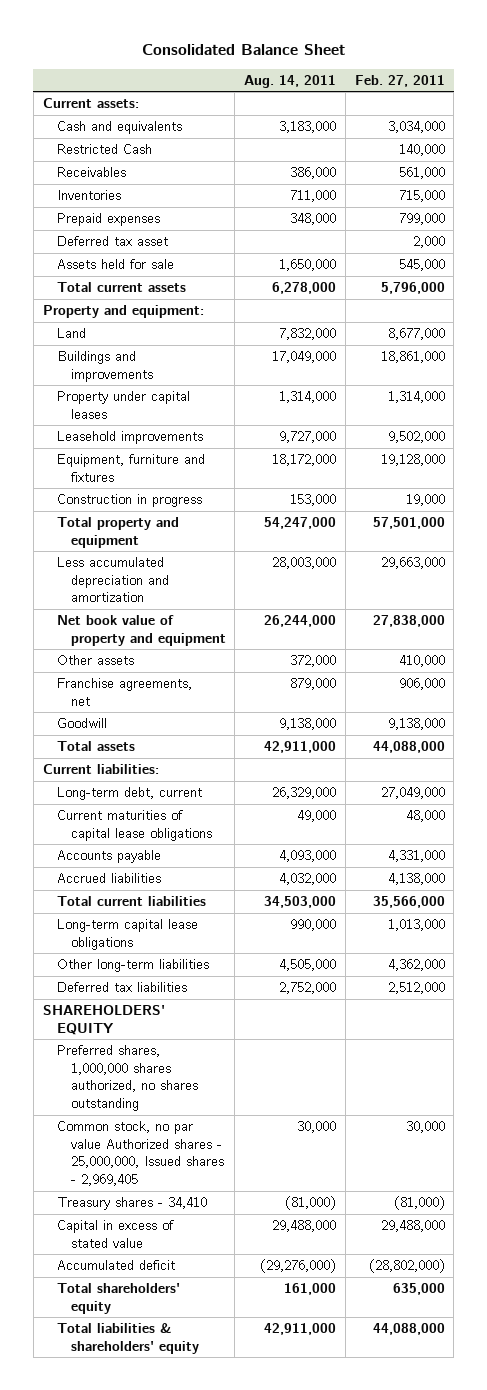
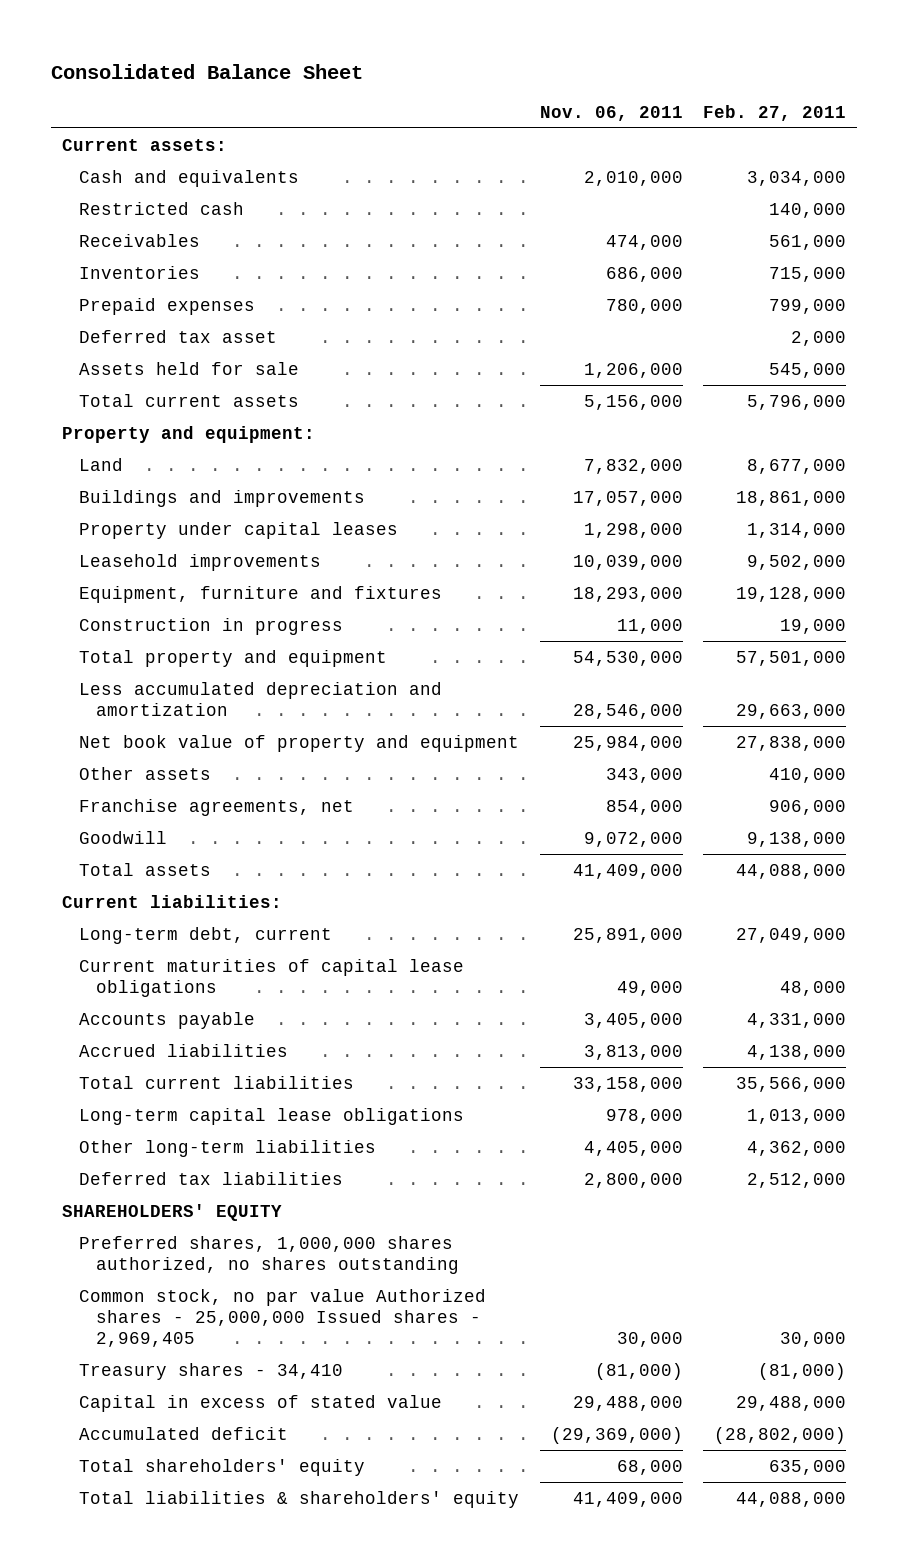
[244,74,337,88] Aug. 14, 2011 -> none
none -> [539,105,683,121] Nov. 06, 2011
[56,144,152,155] Restricted Cash -> [78,201,244,215] Restricted cash
[56,1121,224,1187] Common stock, no par value Authorized shares - 25,000,000, Issued shares - 2,969,405 -> [78,1288,486,1347] Common stock, no par value Authorized shares - 25,000,000 Issued shares - 2,969,405

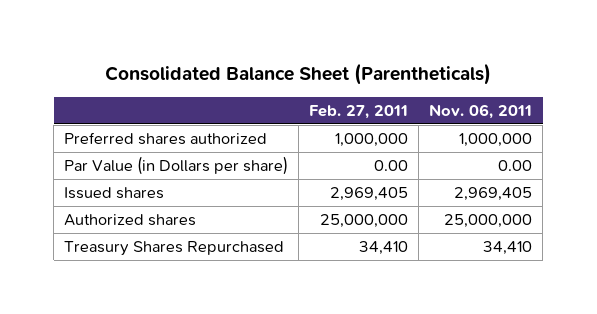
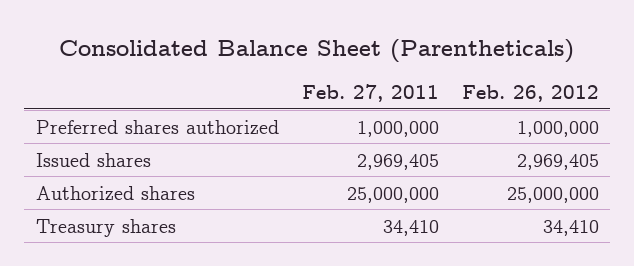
[429,103,533,119] Nov. 06, 2011 -> none
none -> [461,85,599,103] Feb. 26, 2012
[64,156,289,176] Par Value (in Dollars per share) -> none
[64,241,285,257] Treasury Shares Repurchased -> [35,218,176,237] Treasury shares

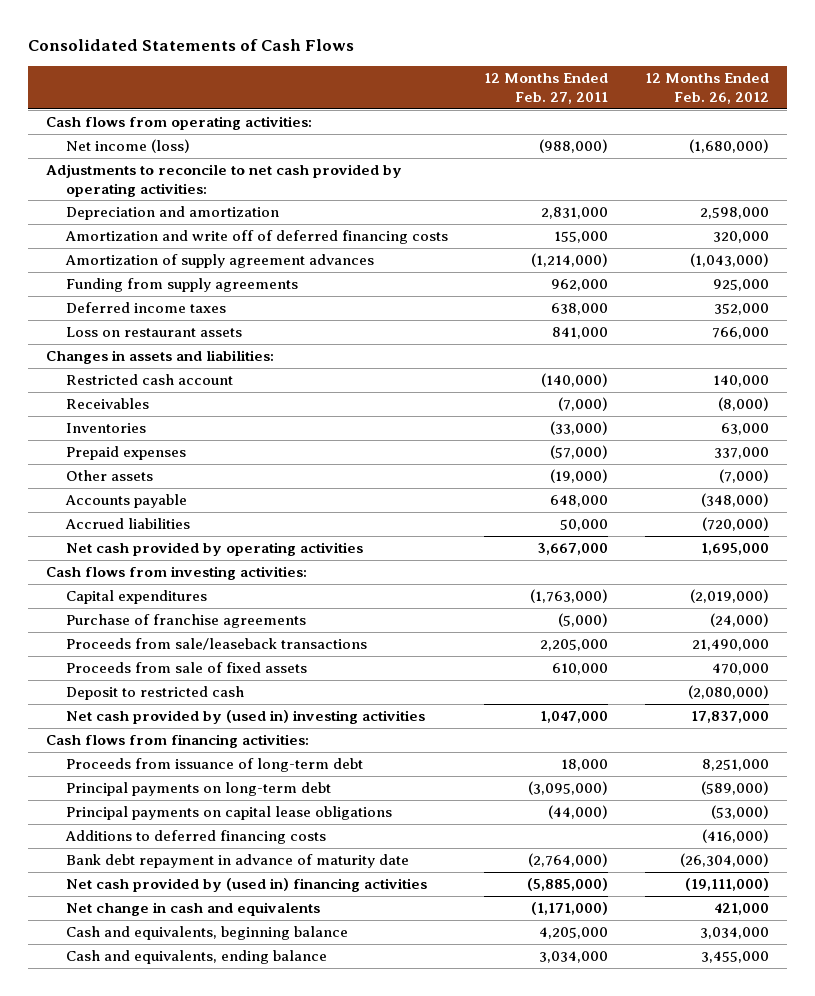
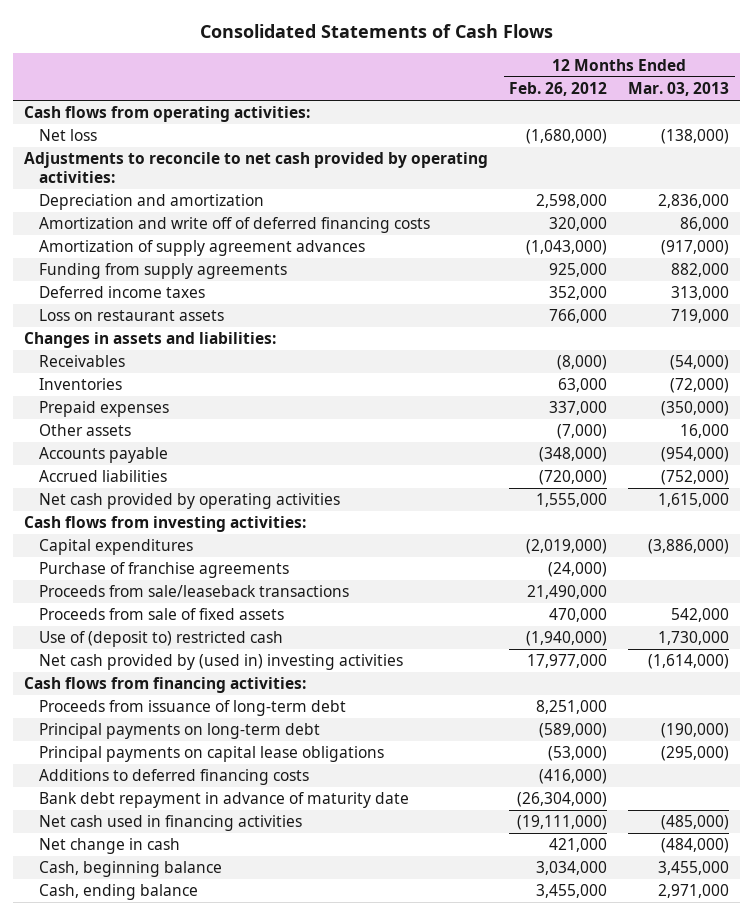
[484,73,609,104] 12 Months Ended Feb. 27, 2011 -> none
none -> [628,81,730,96] Mar. 03, 2013
[65,139,190,154] Net income (loss) -> [38,129,97,142] Net loss
[65,374,233,386] Restricted cash account -> none
[700,543,769,556] 1,695,000 -> [536,493,608,508] 1,555,000
[65,686,244,701] Deposit to restricted cash -> [38,631,283,648] Use of (deposit to) restricted cash
[687,685,769,700] (2,080,000) -> [526,631,608,647] (1,940,000)
[690,711,769,724] 17,837,000 -> [527,654,608,669] 17,977,000
[65,878,427,893] Net cash provided by (used in) financing activities -> [38,815,302,832] Net cash used in financing activities
[65,902,320,917] Net change in cash and equivalents -> [38,838,180,855] Net change in cash
[65,926,348,941] Cash and equivalents, beginning balance -> [38,861,222,878] Cash, beginning balance
[65,950,327,965] Cash and equivalents, ending balance -> [38,884,198,901] Cash, ending balance

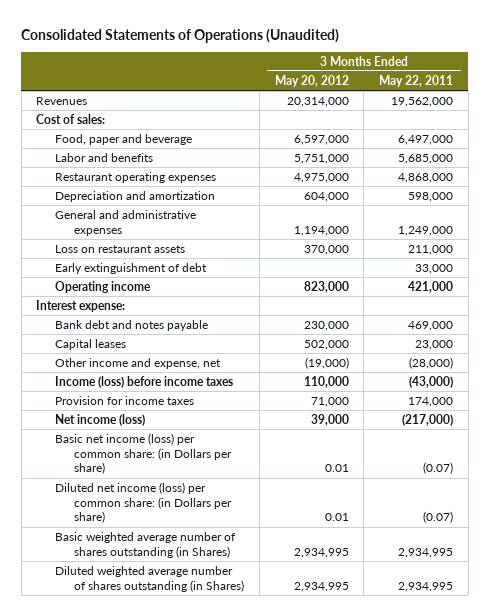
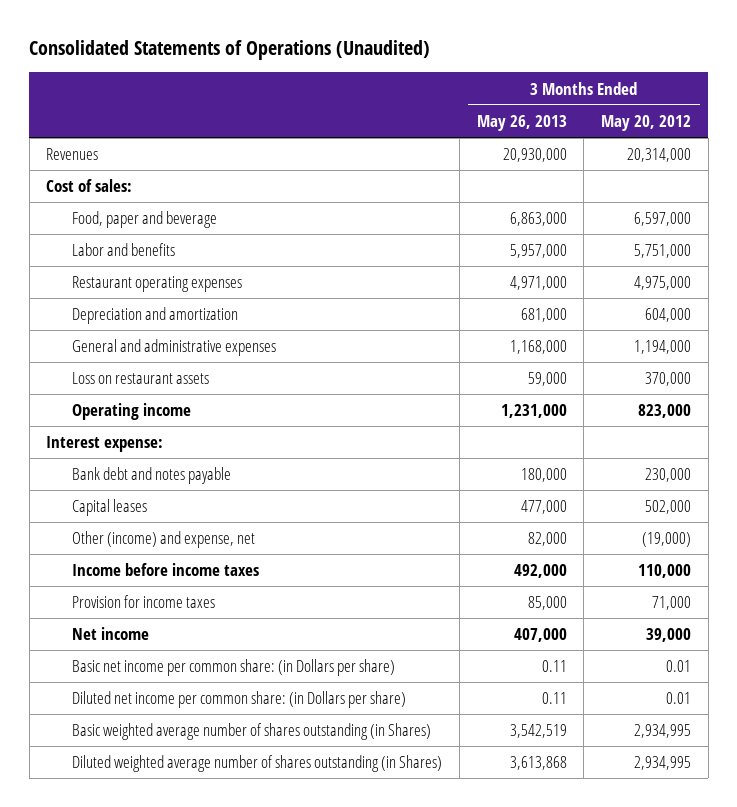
[378,74,453,87] May 22, 2011 -> none
none -> [476,115,567,132] May 26, 2013
[55,262,208,274] Early extinguishment of debt -> none
[55,357,222,369] Other income and expense, net -> [72,531,256,549] Other (income) and expense, net
[55,375,234,388] Income (loss) before income taxes -> [72,563,260,577] Income before income taxes
[55,413,146,426] Net income (loss) -> [72,627,150,641] Net income
[55,432,233,475] Basic net income (loss) per common share: (in Dollars per share) -> [72,659,396,677] Basic net income per common share: (in Dollars per share)
[55,481,233,524] Diluted net income (loss) per common share: (in Dollars per share) -> [72,691,407,709] Diluted net income per common share: (in Dollars per share)

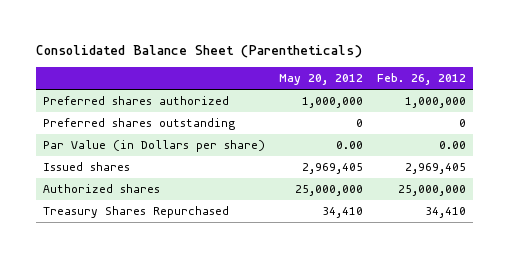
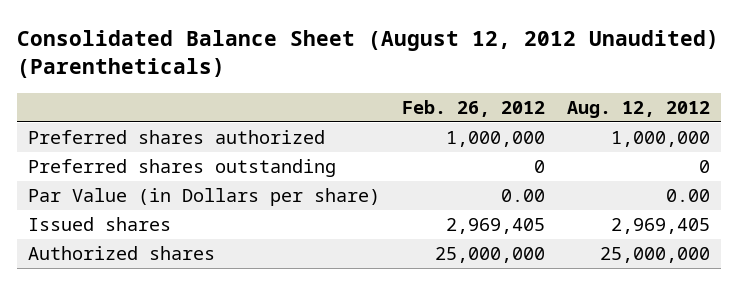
[36,44,363,58] Consolidated Balance Sheet (Parentheticals) -> [17,29,720,79] Consolidated Balance Sheet (August 12, 2012 Unaudited) (Parentheticals)
[279,74,364,86] May 20, 2012 -> none
none -> [566,100,710,118] Aug. 12, 2012
[43,206,230,219] Treasury Shares Repurchased -> none

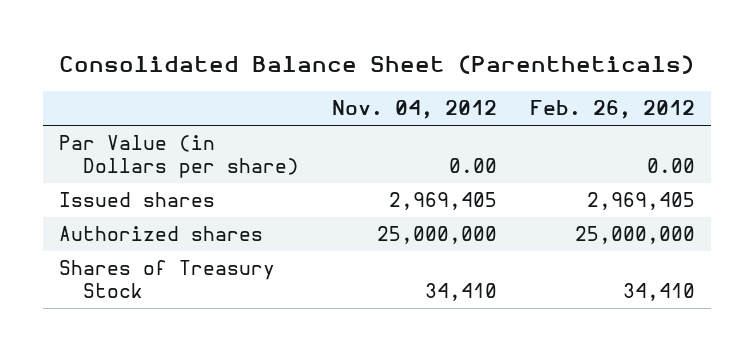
[17,29,720,79] Consolidated Balance Sheet (August 12, 2012 Unaudited) (Parentheticals) -> [58,54,694,74] Consolidated Balance Sheet (Parentheticals)
[566,100,710,118] Aug. 12, 2012 -> none
none -> [331,99,497,119] Nov. 04, 2012
[28,129,326,144] Preferred shares authorized -> none
[28,158,337,177] Preferred shares outstanding -> none
none -> [59,260,276,299] Shares of Treasury Stock

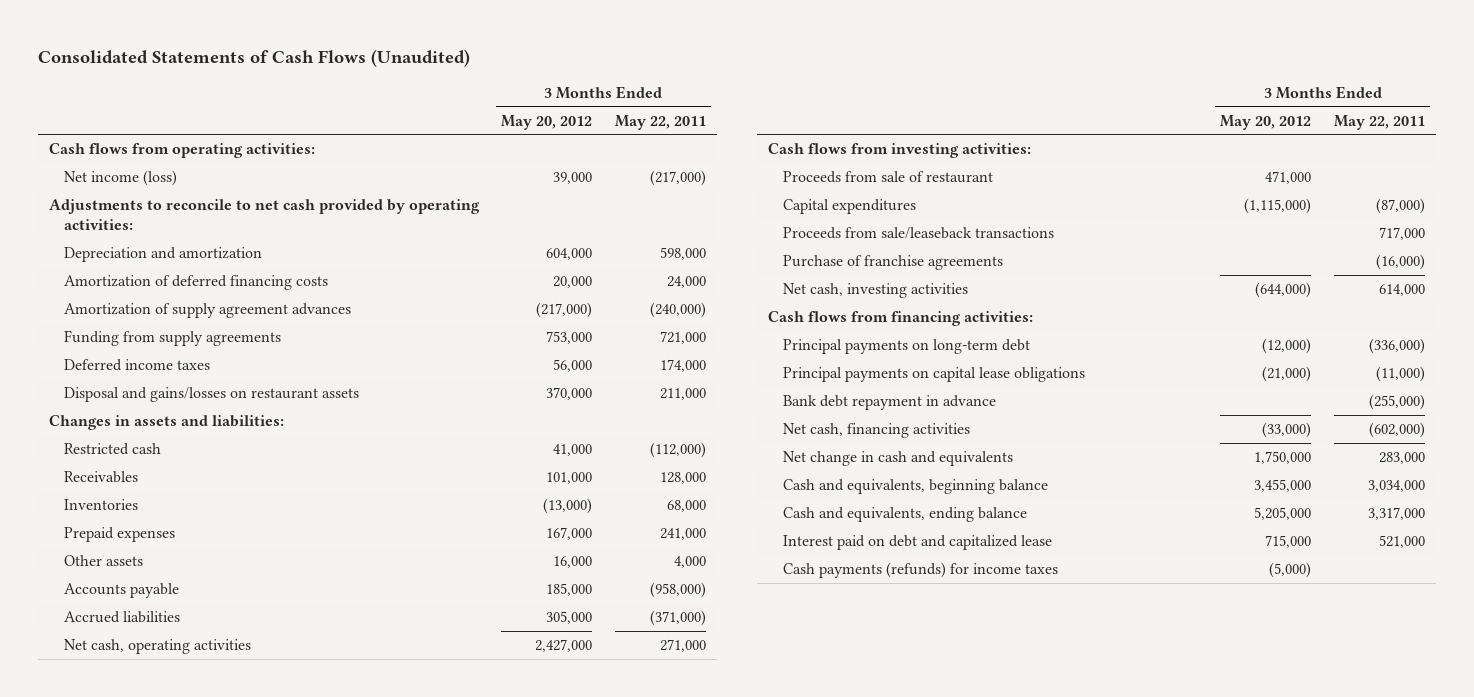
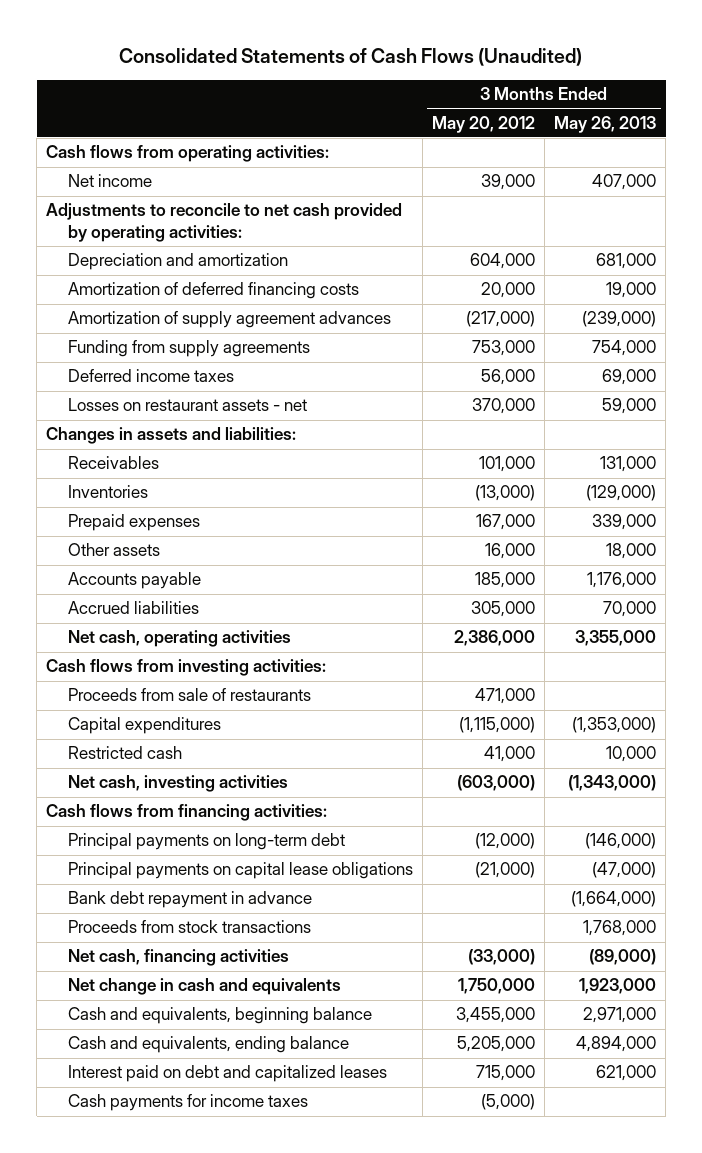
[614,114,706,130] May 22, 2011 -> none
none -> [553,115,656,133] May 26, 2013
[63,170,177,187] Net income (loss) -> [67,174,152,188] Net income
[63,387,359,403] Disposal and gains/losses on restaurant assets -> [67,398,307,412] Losses on restaurant assets - net
[535,639,593,653] 2,427,000 -> [453,630,535,647] 2,386,000
[782,171,993,184] Proceeds from sale of restaurant -> [67,688,311,702] Proceeds from sale of restaurants
[782,227,1054,240] Proceeds from sale/leaseback transactions -> none
[782,255,1003,271] Purchase of franchise agreements -> none
[63,443,161,456] Restricted cash -> [67,746,182,760] Restricted cash
[1255,282,1312,299] (644,000) -> [456,775,535,792] (603,000)
none -> [67,920,311,934] Proceeds from stock transactions
[782,535,1052,551] Interest paid on debt and capitalized lease -> [67,1065,387,1083] Interest paid on debt and capitalized leases
[782,562,1058,579] Cash payments (refunds) for income taxes -> [67,1094,308,1112] Cash payments for income taxes

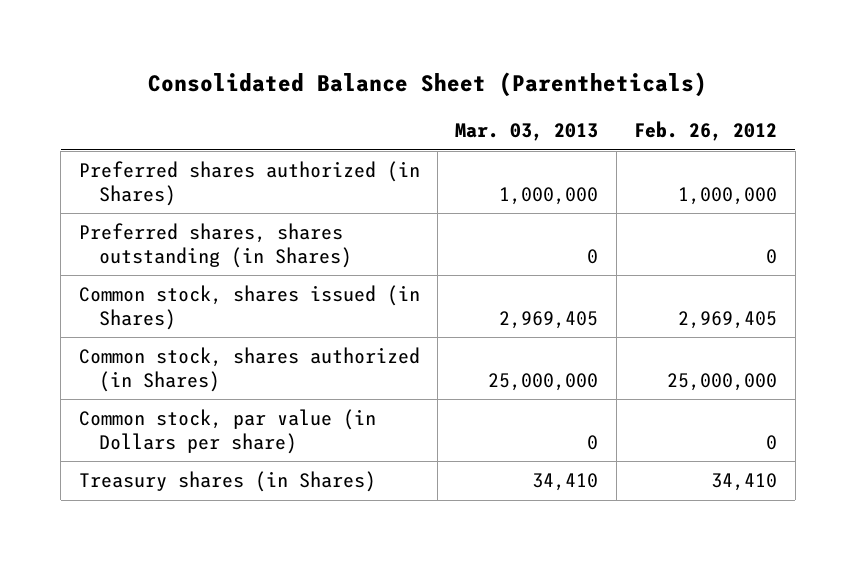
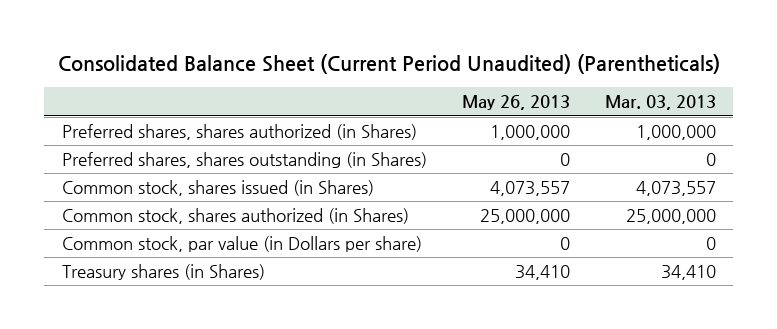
[147,72,707,98] Consolidated Balance Sheet (Parentheticals) -> [57,54,720,75] Consolidated Balance Sheet (Current Period Unaudited) (Parentheticals)
[634,121,778,142] Feb. 26, 2012 -> none
none -> [461,95,570,111] May 26, 2013
[78,161,420,206] Preferred shares authorized (in Shares) -> [61,124,417,141] Preferred shares, shares authorized (in Shares)
[499,310,599,329] 2,969,405 -> [635,181,716,197] 4,073,557

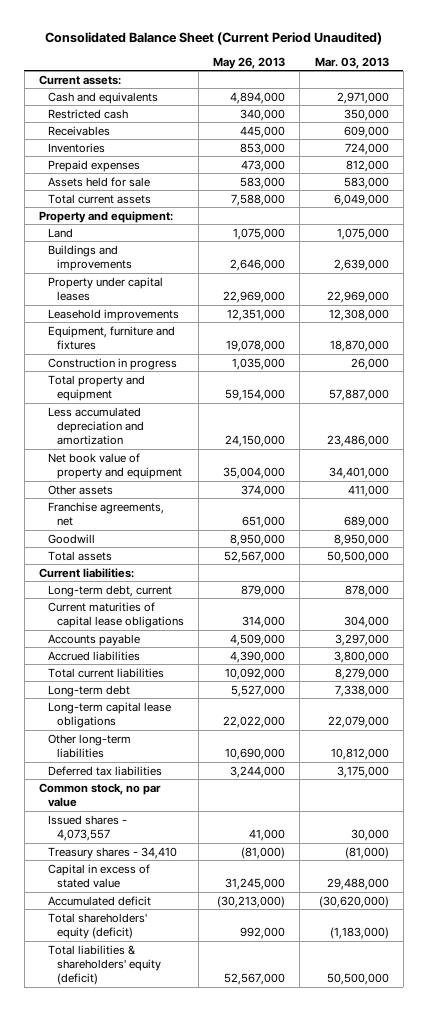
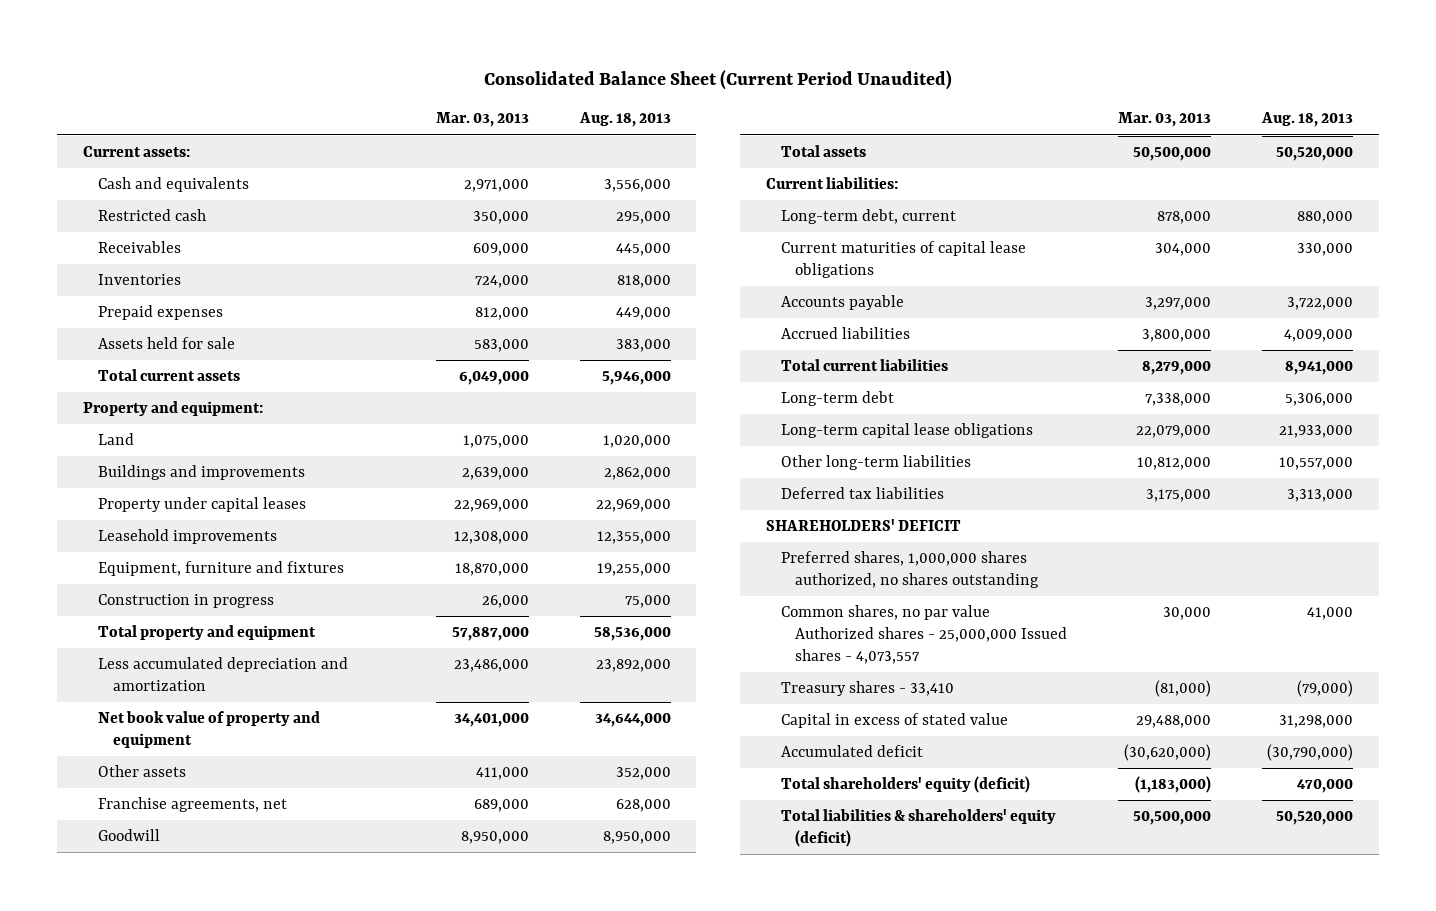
[213,56,286,69] May 26, 2013 -> none
none -> [578,112,671,128] Aug. 18, 2013
[38,782,161,807] Common stock, no par value -> none
none -> [765,519,961,532] SHAREHOLDERS' DEFICIT
none -> [780,551,1040,588] Preferred shares, 1,000,000 shares authorized, no shares outstanding
[48,814,128,841] Issued shares - 4,073,557 -> [780,605,1068,664] Common shares, no par value Authorized shares - 25,000,000 Issued shares - 4,073,557
[48,846,178,859] Treasury shares - 34,410 -> [780,681,954,697] Treasury shares - 33,410

